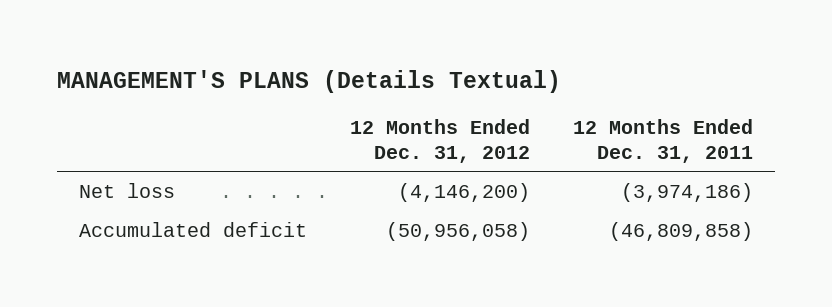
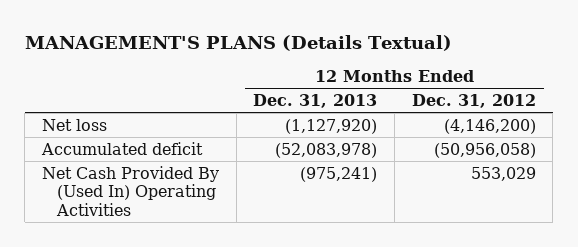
[572,118,753,163] 12 Months Ended Dec. 31, 2011 -> none
none -> [253,93,378,108] Dec. 31, 2013
none -> [41,165,219,217] Net Cash Provided By (Used In) Operating Activities

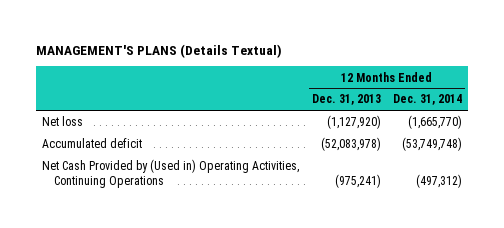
[411,93,536,108] Dec. 31, 2012 -> none
none -> [393,94,463,106] Dec. 31, 2014
[41,165,219,217] Net Cash Provided By (Used In) Operating Activities -> [42,159,300,189] Net Cash Provided by (Used in) Operating Activities, Continuing Operations

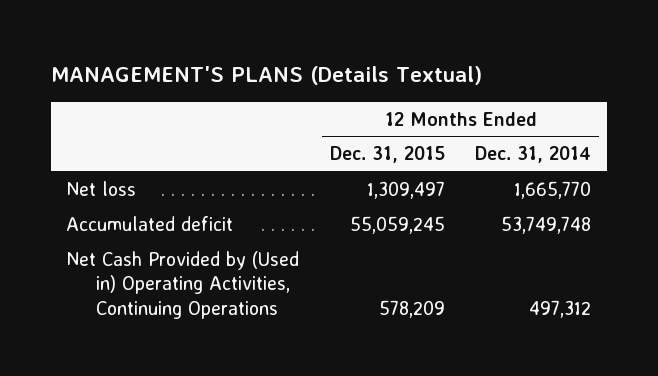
[311,94,381,106] Dec. 31, 2013 -> none
none -> [329,146,445,164] Dec. 31, 2015
[408,115,463,130] (1,665,770) -> [514,181,592,200] 1,665,770
[402,137,463,152] (53,749,748) -> [501,216,592,235] 53,749,748
[416,174,463,189] (497,312) -> [529,299,592,318] 497,312

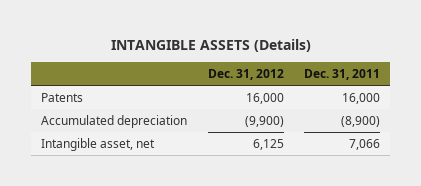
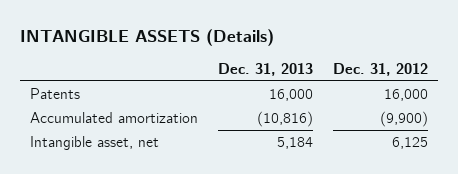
[303,69,380,81] Dec. 31, 2011 -> none
none -> [217,62,313,76] Dec. 31, 2013
[41,114,188,128] Accumulated depreciation -> [30,112,199,124] Accumulated amortization

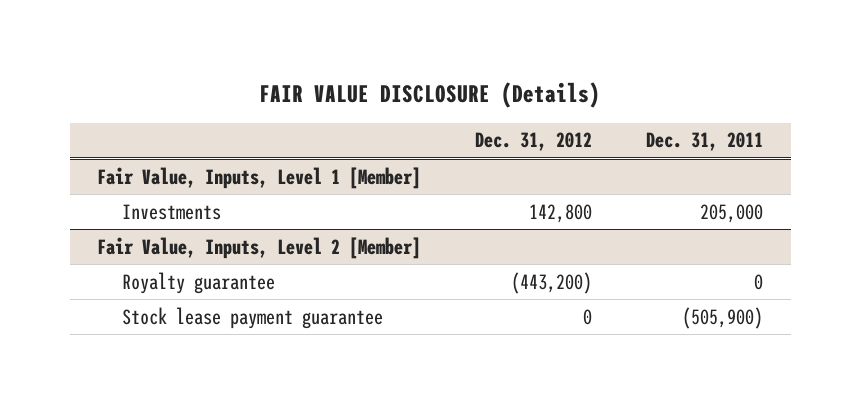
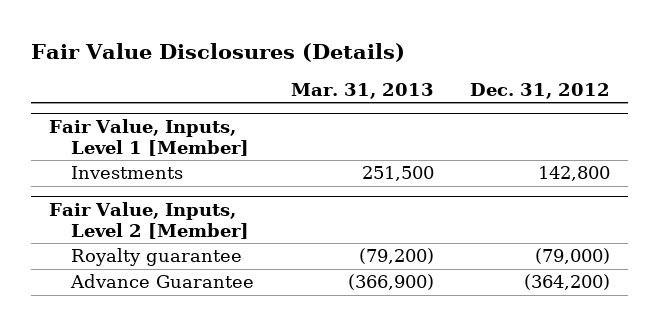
[259,81,601,108] FAIR VALUE DISCLOSURE (Details) -> [31,42,406,62] Fair Value Disclosures (Details)
[646,132,764,152] Dec. 31, 2011 -> none
none -> [290,82,434,99] Mar. 31, 2013
[511,271,593,294] (443,200) -> [535,248,611,265] (79,000)
[121,306,383,329] Stock lease payment guarantee -> [70,274,255,289] Advance Guarantee
[583,308,593,325] 0 -> [524,274,611,291] (364,200)

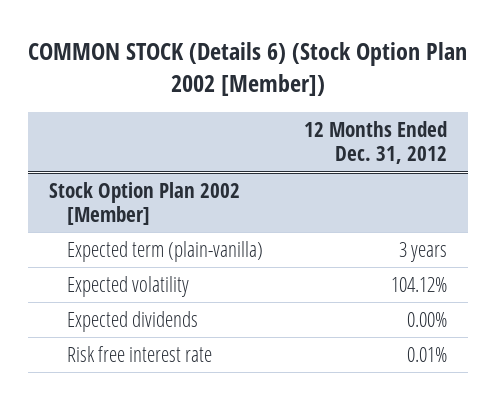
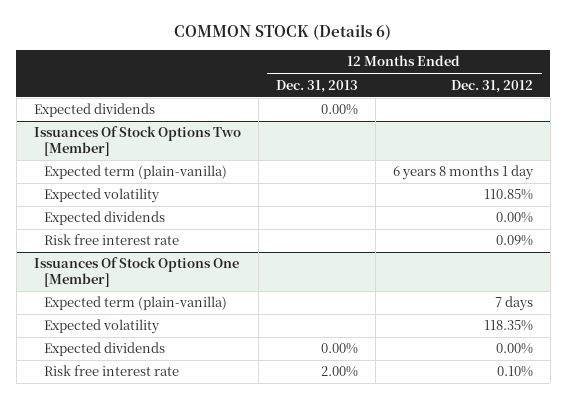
[28,42,468,96] COMMON STOCK (Details 6) (Stock Option Plan 2002 [Member]) -> [174,23,392,40] COMMON STOCK (Details 6)
none -> [275,79,358,93] Dec. 31, 2013
[49,181,241,226] Stock Option Plan 2002 [Member] -> none
none -> [33,103,155,118] Expected dividends
none -> [33,126,241,157] Issuances Of Stock Options Two [Member]
[399,241,448,262] 3 years -> [392,165,534,181] 6 years 8 months 1 day
[391,276,448,292] 104.12% -> [483,189,533,201] 110.85%
[407,346,448,362] 0.01% -> [495,235,533,247] 0.09%
none -> [33,257,239,288] Issuances Of Stock Options One [Member]
none -> [44,296,228,311] Expected term (plain-vanilla)
none -> [44,319,161,335] Expected volatility
none -> [44,342,166,357] Expected dividends
none -> [44,365,180,377] Risk free interest rate

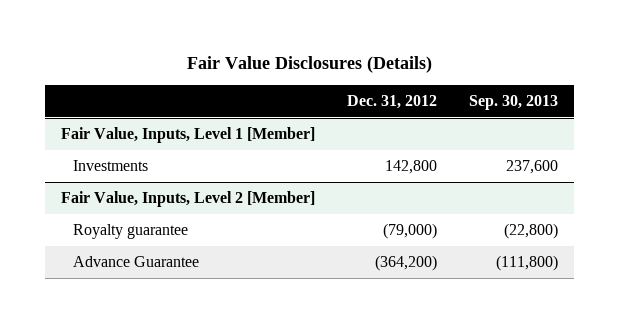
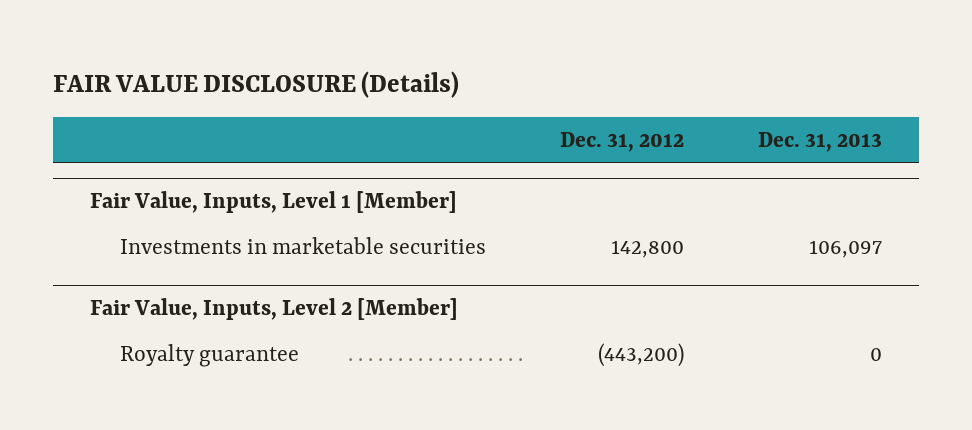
[186,56,432,74] Fair Value Disclosures (Details) -> [52,70,459,98] FAIR VALUE DISCLOSURE (Details)
[469,94,559,110] Sep. 30, 2013 -> none
none -> [758,131,883,152] Dec. 31, 2013
[73,159,149,171] Investments -> [120,236,487,254] Investments in marketable securities
[73,255,200,267] Advance Guarantee -> none
[383,222,438,239] (79,000) -> [598,342,685,367] (443,200)

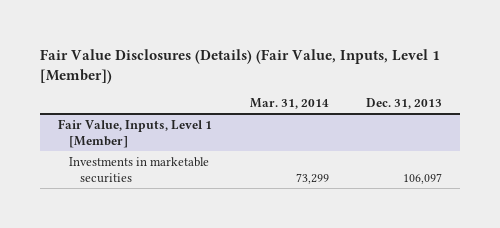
[52,70,459,98] FAIR VALUE DISCLOSURE (Details) -> [39,48,440,84] Fair Value Disclosures (Details) (Fair Value, Inputs, Level 1 [Member])
[560,131,685,152] Dec. 31, 2012 -> none
none -> [249,98,329,110] Mar. 31, 2014
[89,298,458,321] Fair Value, Inputs, Level 2 [Member] -> none
[120,343,300,367] Royalty guarantee -> none

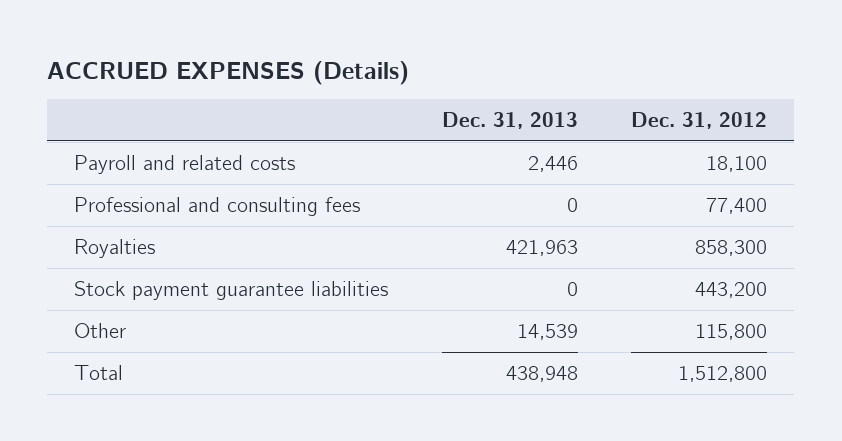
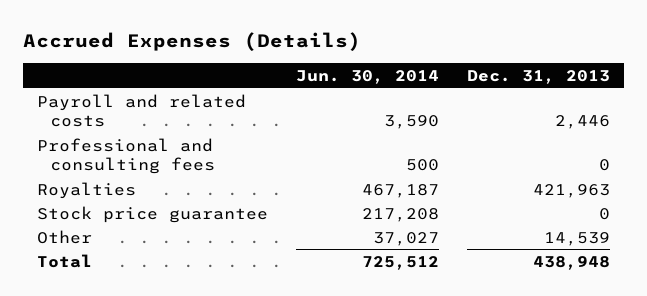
[47,61,410,86] ACCRUED EXPENSES (Details) -> [23,32,362,52] Accrued Expenses (Details)
[631,112,768,130] Dec. 31, 2012 -> none
none -> [296,69,440,84] Jun. 30, 2014
[74,280,389,300] Stock payment guarantee liabilities -> none
none -> [37,205,269,223] Stock price guarantee

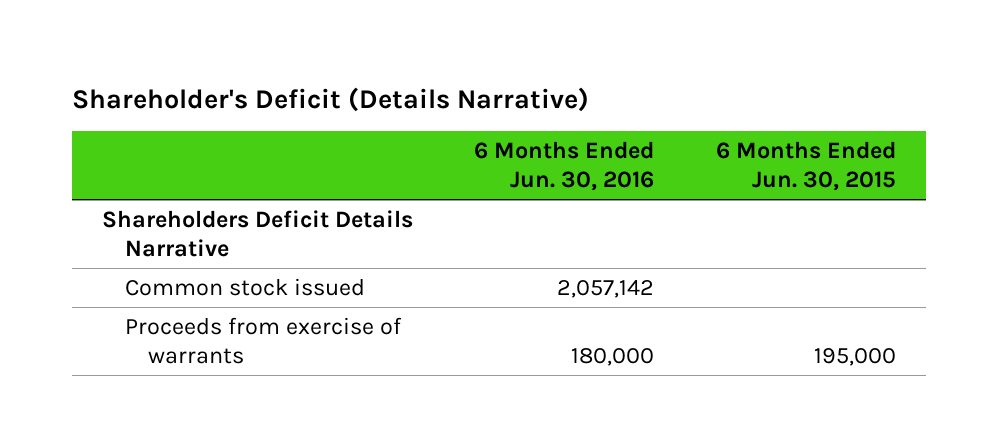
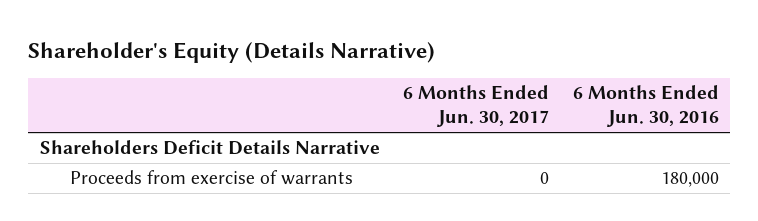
[71,86,589,112] Shareholder's Deficit (Details Narrative) -> [28,42,436,64] Shareholder's Equity (Details Narrative)
[715,141,896,191] 6 Months Ended Jun. 30, 2015 -> none
none -> [403,84,550,128] 6 Months Ended Jun. 30, 2017
[124,277,365,296] Common stock issued -> none

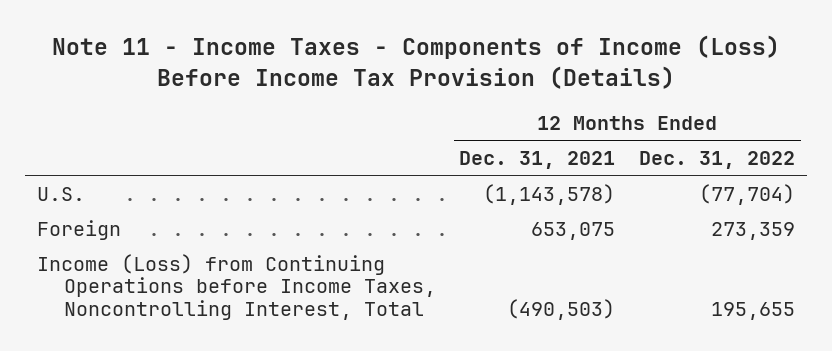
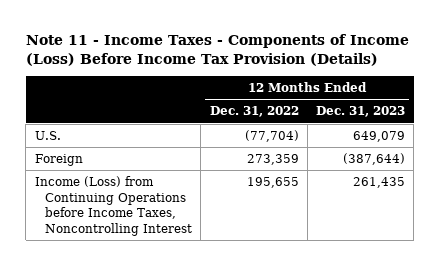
[459,150,616,169] Dec. 31, 2021 -> none
none -> [316,106,406,118] Dec. 31, 2023
[36,253,436,321] Income (Loss) from Continuing Operations before Income Taxes, Noncontrolling Interest, Total -> [34,176,193,236] Income (Loss) from Continuing Operations before Income Taxes, Noncontrolling Interest

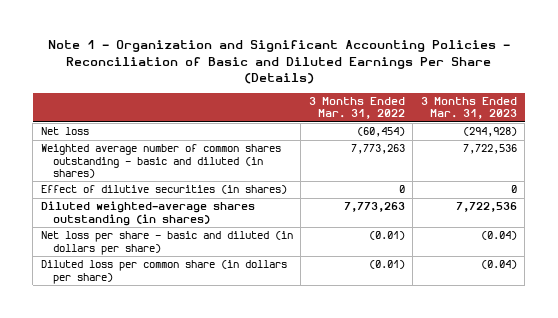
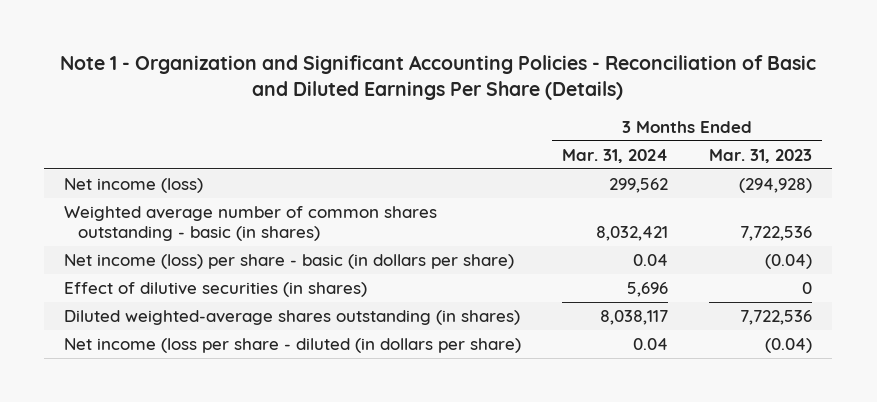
[308,97,405,120] 3 Months Ended Mar. 31, 2022 -> none
none -> [562,148,669,163] Mar. 31, 2024
[40,127,89,136] Net loss -> [64,177,204,193] Net income (loss)
[40,144,281,178] Weighted average number of common shares outstanding - basic and diluted (in shares) -> [64,205,438,241] Weighted average number of common shares outstanding - basic (in shares)
none -> [64,253,515,269] Net income (loss) per share - basic (in dollars per share)
[40,231,293,255] Net loss per share - basic and diluted (in dollars per share) -> none
[40,260,287,284] Diluted loss per common share (in dollars per share) -> [64,337,522,353] Net income (loss per share - diluted (in dollars per share)

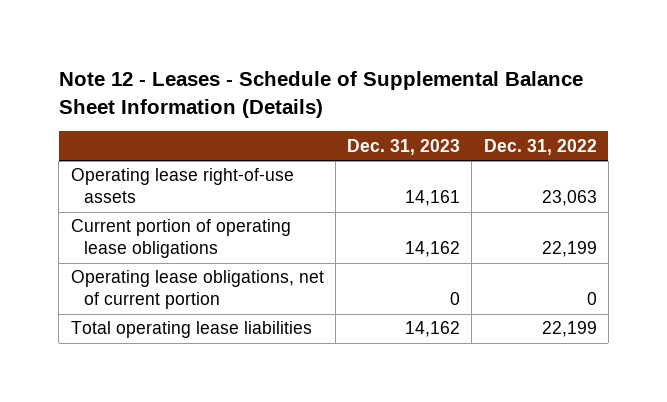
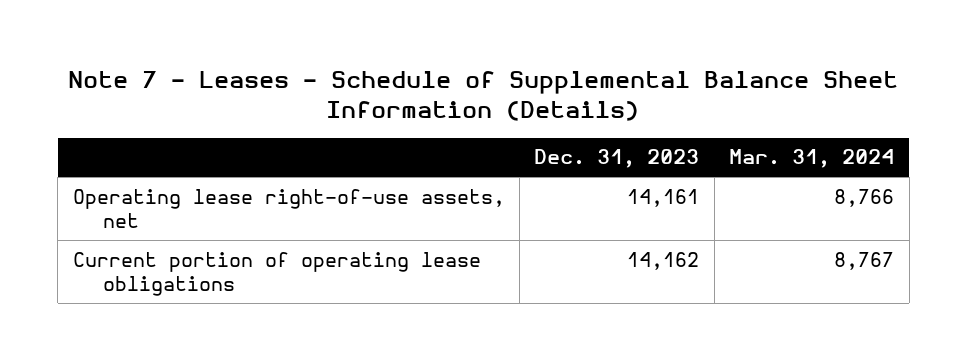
[58,71,583,118] Note 12 - Leases - Schedule of Supplemental Balance Sheet Information (Details) -> [68,70,899,122] Note 7 - Leases - Schedule of Supplemental Balance Sheet Information (Details)
[483,138,597,155] Dec. 31, 2022 -> none
none -> [729,149,895,169] Mar. 31, 2024
[70,168,294,204] Operating lease right-of-use assets -> [72,188,505,229] Operating lease right-of-use assets, net
[70,270,324,310] Operating lease obligations, net of current portion -> none
[70,321,312,339] Total operating lease liabilities -> none

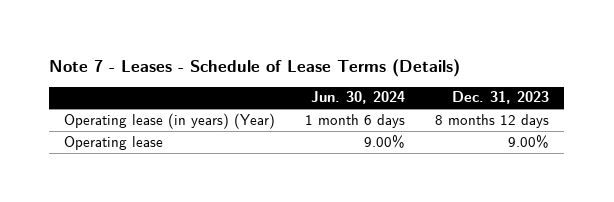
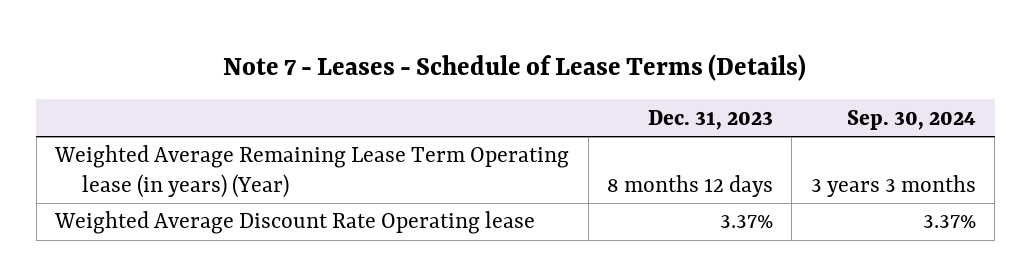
[311,91,406,105] Jun. 30, 2024 -> none
none -> [846,109,976,130] Sep. 30, 2024
[64,112,276,129] Operating lease (in years) (Year) -> [54,145,570,198] Weighted Average Remaining Lease Term Operating lease (in years) (Year)
[64,135,164,150] Operating lease -> [54,211,536,235] Weighted Average Discount Rate Operating lease
[508,134,550,148] 9.00% -> [719,215,773,229] 3.37%

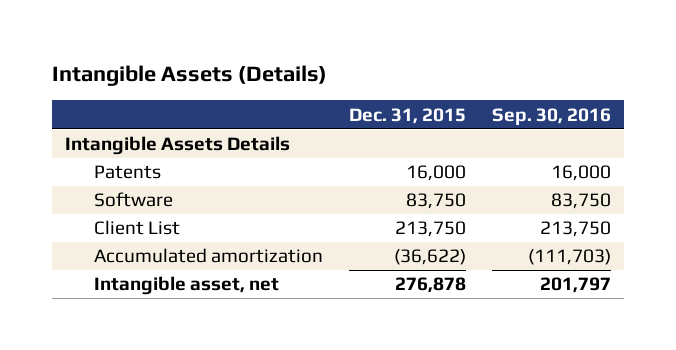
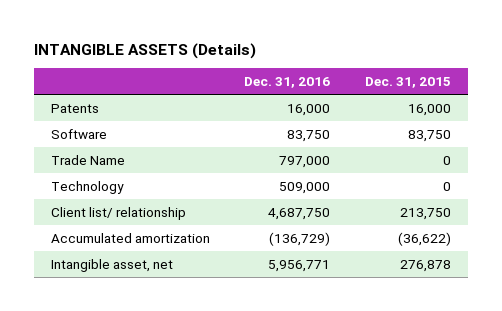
[51,65,327,87] Intangible Assets (Details) -> [33,42,256,59] INTANGIBLE ASSETS (Details)
[492,107,612,125] Sep. 30, 2016 -> none
none -> [244,77,331,89] Dec. 31, 2016
[64,136,290,156] Intangible Assets Details -> none
none -> [50,154,125,165] Trade Name
none -> [50,180,124,194] Technology
[93,220,180,236] Client List -> [50,206,186,220] Client list/ relationship

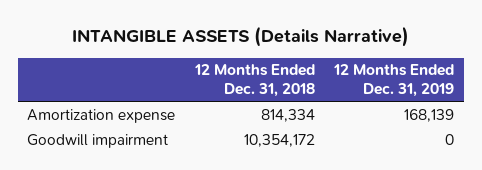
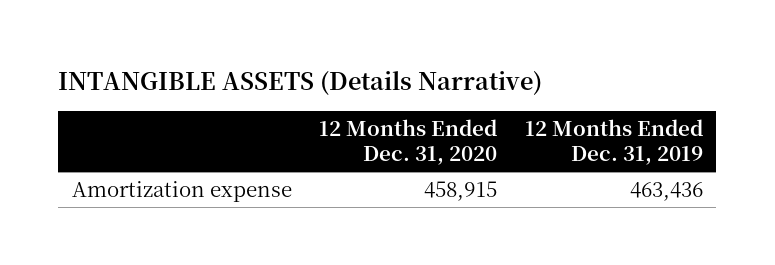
[193,64,315,98] 12 Months Ended Dec. 31, 2018 -> none
none -> [319,118,498,166] 12 Months Ended Dec. 31, 2020
[27,133,169,148] Goodwill impairment -> none
[404,108,455,122] 168,139 -> [629,182,703,202] 463,436

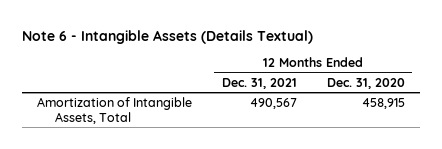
[58,70,543,96] INTANGIBLE ASSETS (Details Narrative) -> [21,29,313,44] Note 6 - Intangible Assets (Details Textual)
[524,118,703,166] 12 Months Ended Dec. 31, 2019 -> none
none -> [221,78,297,90] Dec. 31, 2021
[72,181,293,203] Amortization expense -> [36,97,192,124] Amortization of Intangible Assets, Total

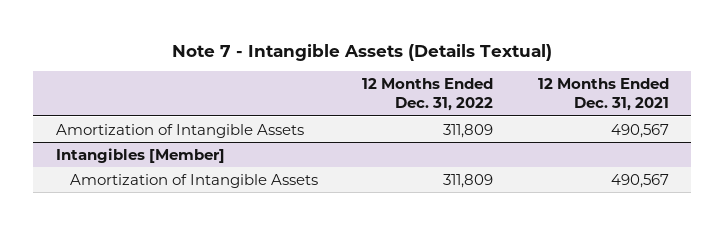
[21,29,313,44] Note 6 - Intangible Assets (Details Textual) -> [172,43,553,61] Note 7 - Intangible Assets (Details Textual)
[326,78,405,90] Dec. 31, 2020 -> none
none -> [362,78,494,112] 12 Months Ended Dec. 31, 2022
[36,97,192,124] Amortization of Intangible Assets, Total -> [55,123,304,138] Amortization of Intangible Assets
none -> [55,147,225,163] Intangibles [Member]
none -> [69,173,318,188] Amortization of Intangible Assets

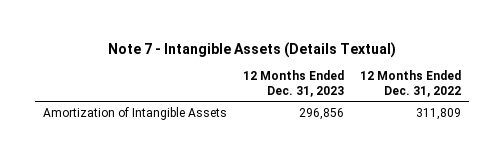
[538,78,670,112] 12 Months Ended Dec. 31, 2021 -> none
none -> [243,70,345,97] 12 Months Ended Dec. 31, 2023
[55,147,225,163] Intangibles [Member] -> none
[69,173,318,188] Amortization of Intangible Assets -> none

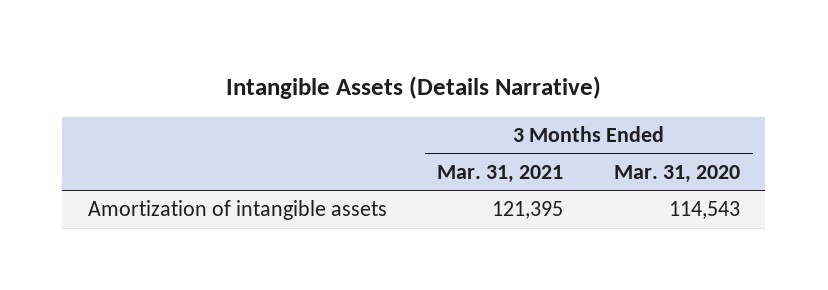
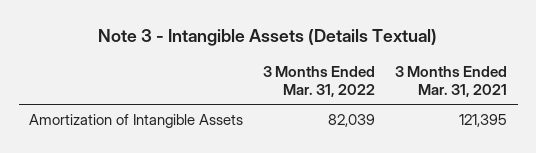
[225,76,601,100] Intangible Assets (Details Narrative) -> [98,29,438,47] Note 3 - Intangible Assets (Details Textual)
[614,164,741,183] Mar. 31, 2020 -> none
none -> [263,66,376,97] 3 Months Ended Mar. 31, 2022
[87,200,387,221] Amortization of intangible assets -> [28,114,243,129] Amortization of Intangible Assets

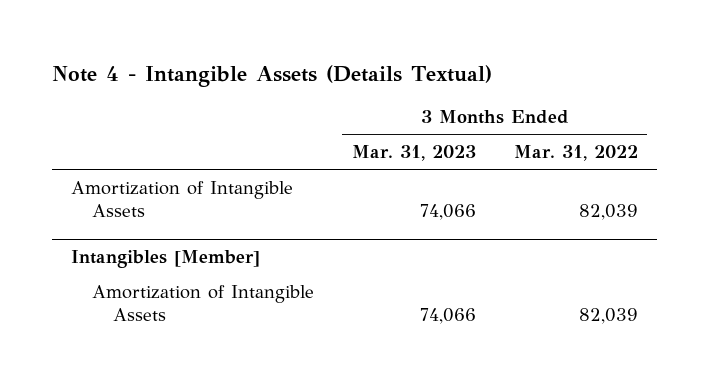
[98,29,438,47] Note 3 - Intangible Assets (Details Textual) -> [51,64,492,87] Note 4 - Intangible Assets (Details Textual)
[395,66,508,97] 3 Months Ended Mar. 31, 2021 -> none
none -> [351,145,476,162] Mar. 31, 2023
none -> [70,250,260,269] Intangibles [Member]
none -> [91,284,314,321] Amortization of Intangible Assets

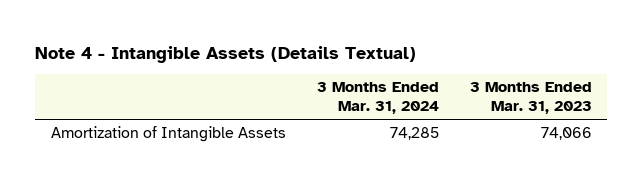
[513,145,638,162] Mar. 31, 2022 -> none
none -> [316,82,439,115] 3 Months Ended Mar. 31, 2024
[70,250,260,269] Intangibles [Member] -> none
[91,284,314,321] Amortization of Intangible Assets -> none

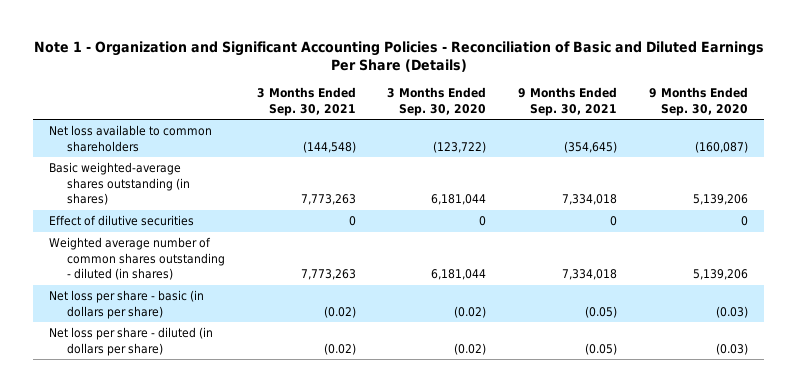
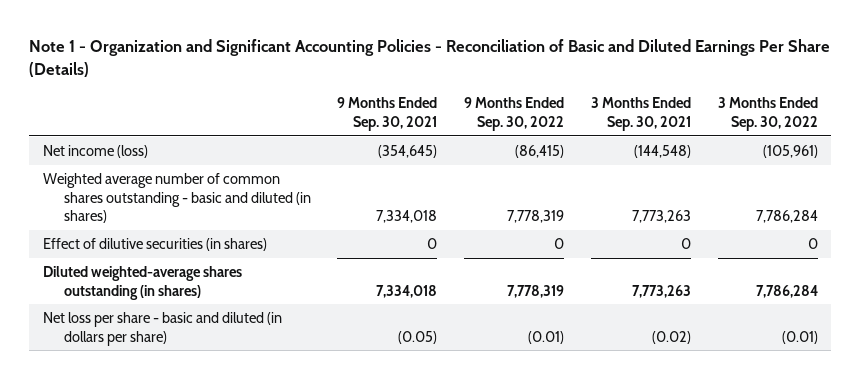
[387,87,487,116] 3 Months Ended Sep. 30, 2020 -> none
[648,87,748,116] 9 Months Ended Sep. 30, 2020 -> none
none -> [464,97,565,131] 9 Months Ended Sep. 30, 2022
none -> [718,97,819,131] 3 Months Ended Sep. 30, 2022
[49,327,214,356] Net loss per share - diluted (in dollars per share) -> none
[49,125,213,152] Net loss available to common shareholders -> [42,145,148,159] Net income (loss)
[49,162,190,205] Basic weighted-average shares outstanding (in shares) -> [42,173,311,223] Weighted average number of common shares outstanding - basic and diluted (in shares)
[49,215,195,227] Effect of dilutive securities -> [42,238,267,252] Effect of dilutive securities (in shares)
[49,237,225,280] Weighted average number of common shares outstanding - diluted (in shares) -> [42,266,242,300] Diluted weighted-average shares outstanding (in shares)
[49,290,205,319] Net loss per share - basic (in dollars per share) -> [42,312,282,346] Net loss per share - basic and diluted (in dollars per share)

